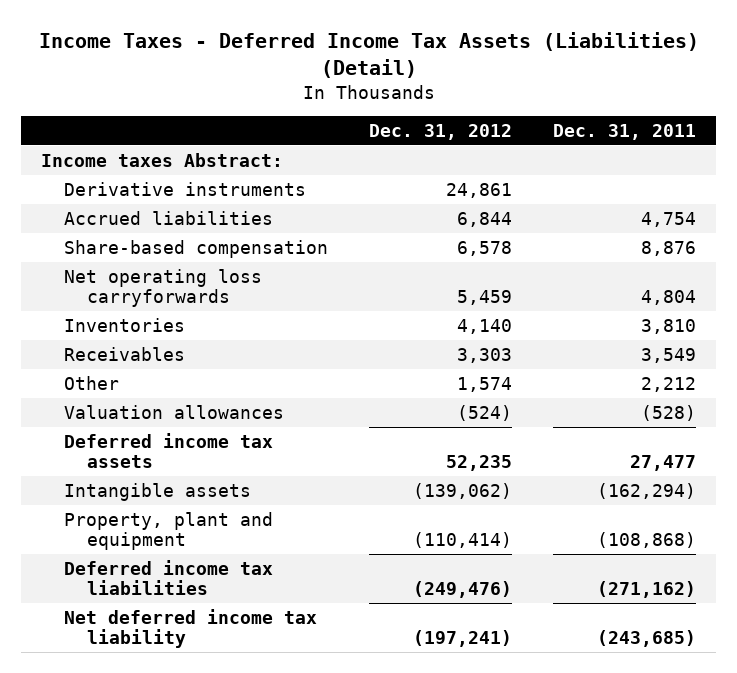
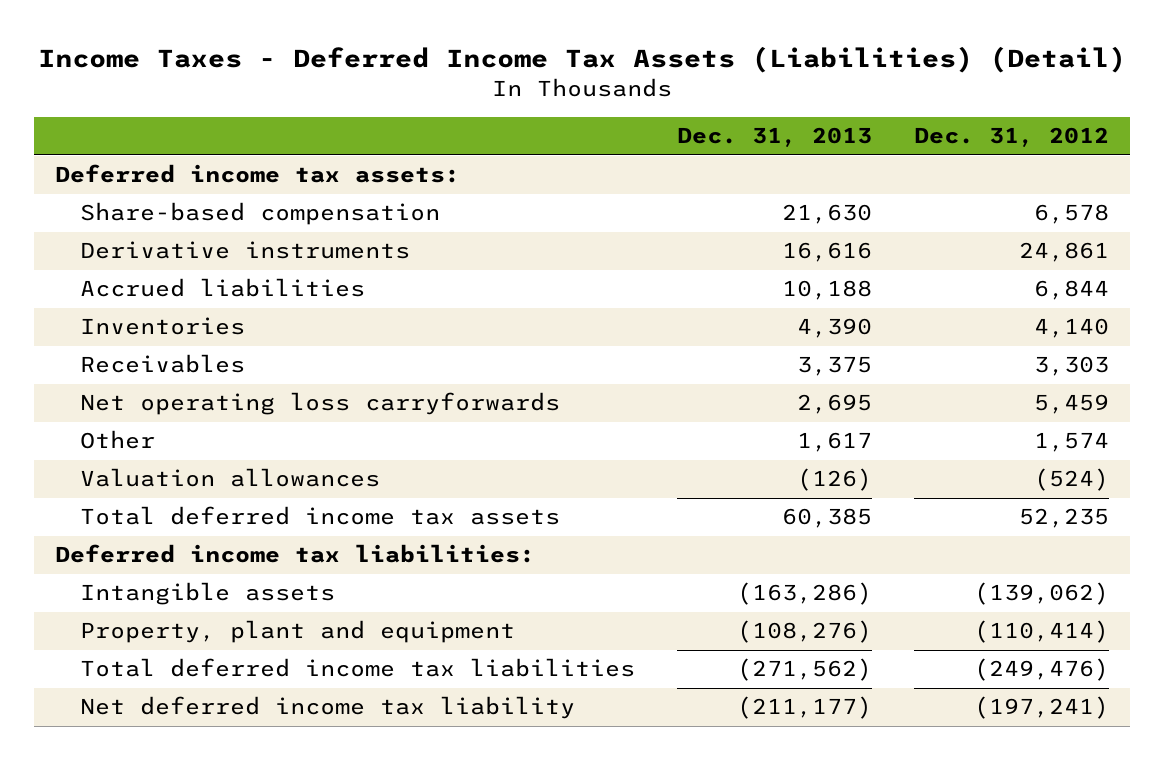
[552,123,696,140] Dec. 31, 2011 -> none
none -> [677,127,873,148] Dec. 31, 2013
[41,152,284,167] Income taxes Abstract: -> none
none -> [55,164,461,184] Deferred income tax assets:
[64,239,329,258] Share-based compensation -> [80,202,441,226] Share-based compensation
[64,268,263,308] Net operating loss carryforwards -> [80,392,561,416] Net operating loss carryforwards
[64,432,274,469] Deferred income tax assets -> [80,506,561,526] Total deferred income tax assets
none -> [55,544,536,564] Deferred income tax liabilities:
[64,559,274,596] Deferred income tax liabilities -> [80,658,636,678] Total deferred income tax liabilities

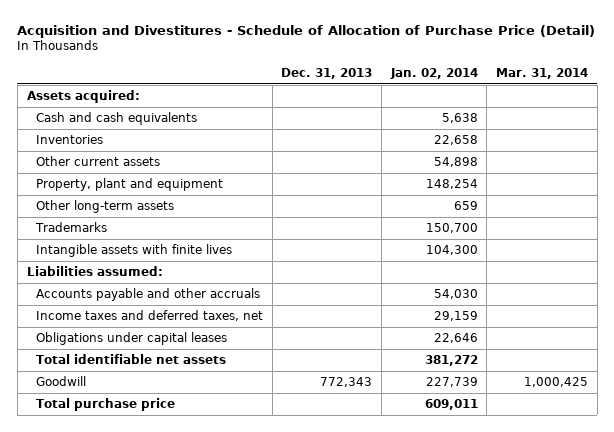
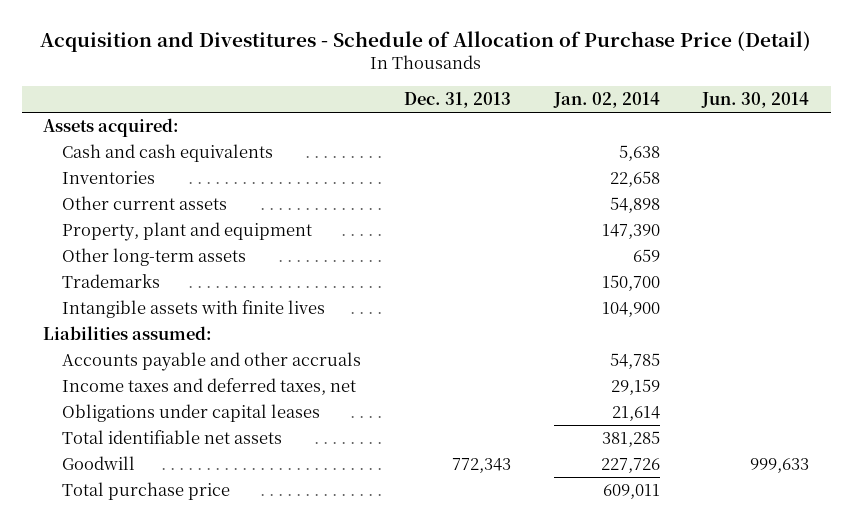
[495,67,588,79] Mar. 31, 2014 -> none
none -> [701,91,810,108] Jun. 30, 2014
[425,179,478,190] 148,254 -> [601,224,660,240] 147,390
[425,245,478,256] 104,300 -> [601,302,660,318] 104,900
[433,289,478,300] 54,030 -> [609,353,660,370] 54,785
[433,333,478,344] 22,646 -> [611,406,660,422] 21,614
[424,355,478,367] 381,272 -> [601,431,660,448] 381,285
[425,377,478,388] 227,739 -> [600,458,660,474] 227,726

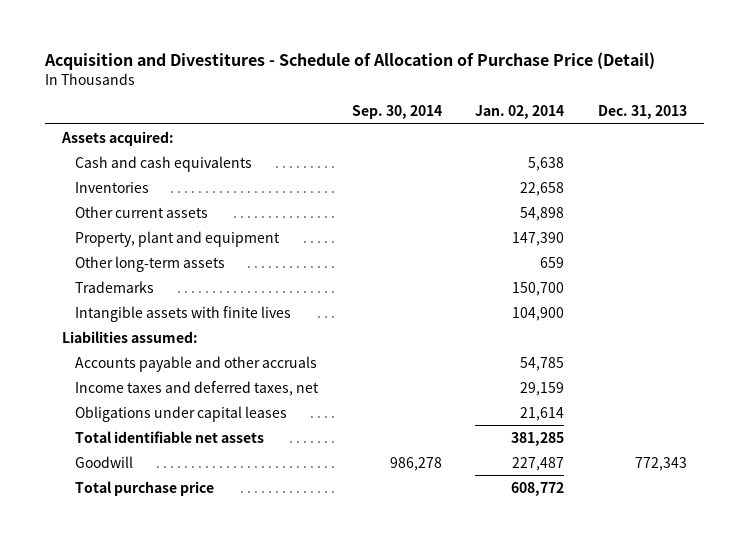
[701,91,810,108] Jun. 30, 2014 -> none
none -> [351,105,442,120] Sep. 30, 2014
[600,458,660,474] 227,726 -> [512,456,565,471] 227,487
[602,484,660,500] 609,011 -> [511,481,565,496] 608,772

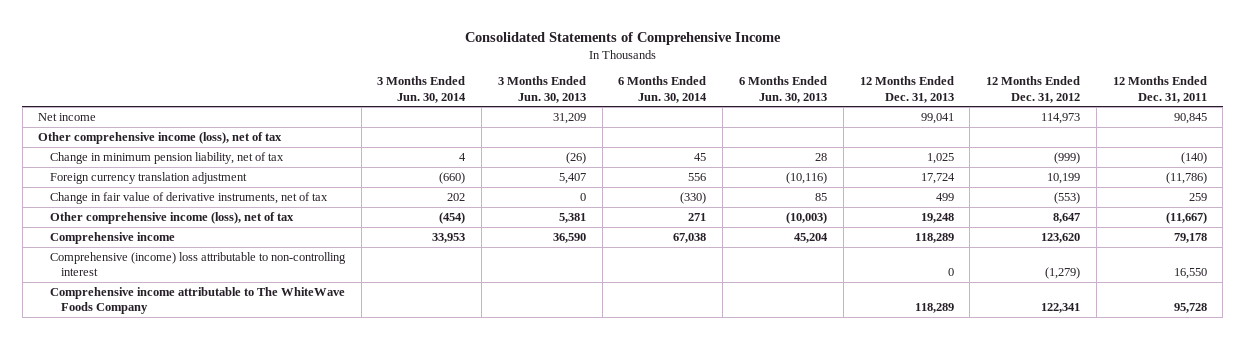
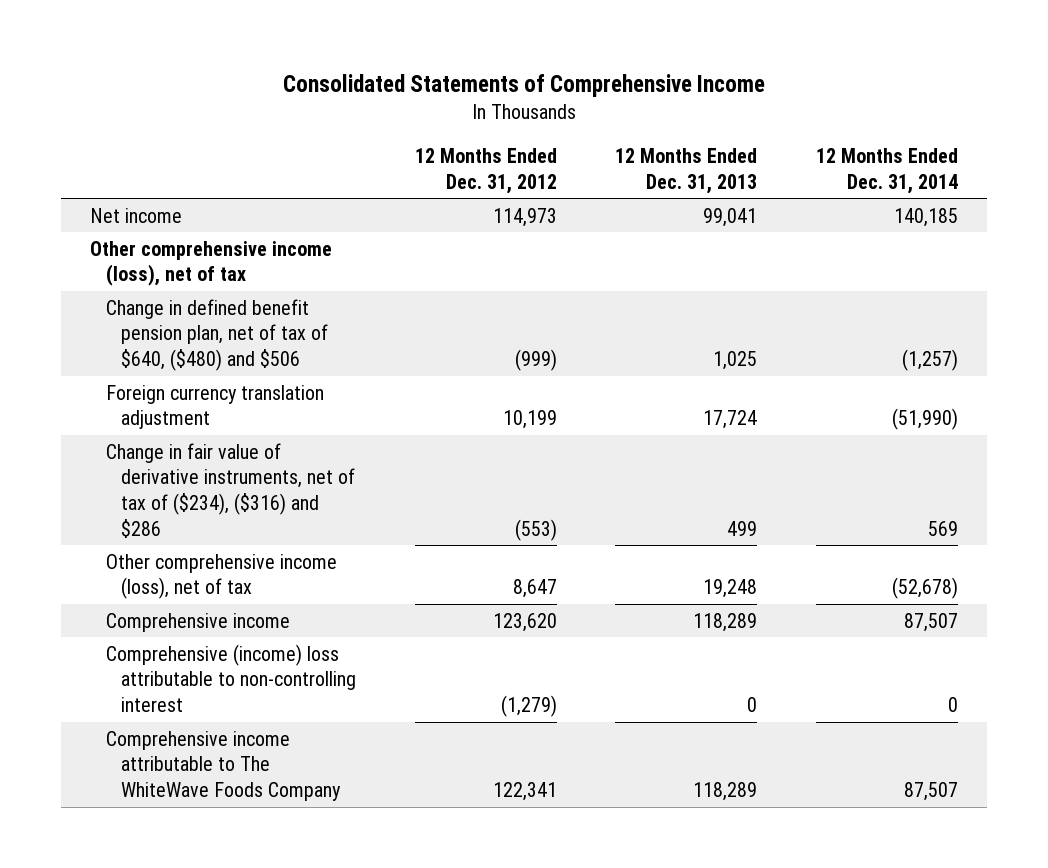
[377,76,467,103] 3 Months Ended Jun. 30, 2014 -> none
[497,76,586,103] 3 Months Ended Jun. 30, 2013 -> none
[618,76,708,103] 6 Months Ended Jun. 30, 2014 -> none
[739,76,828,103] 6 Months Ended Jun. 30, 2013 -> none
[1112,76,1207,103] 12 Months Ended Dec. 31, 2011 -> none
none -> [815,148,958,194] 12 Months Ended Dec. 31, 2014
[49,152,284,165] Change in minimum pension liability, net of tax -> [105,298,329,372] Change in defined benefit pension plan, net of tax of $640, ($480) and $506
[49,192,328,205] Change in fair value of derivative instruments, net of tax -> [105,442,356,539] Change in fair value of derivative instruments, net of tax of ($234), ($316) and $286

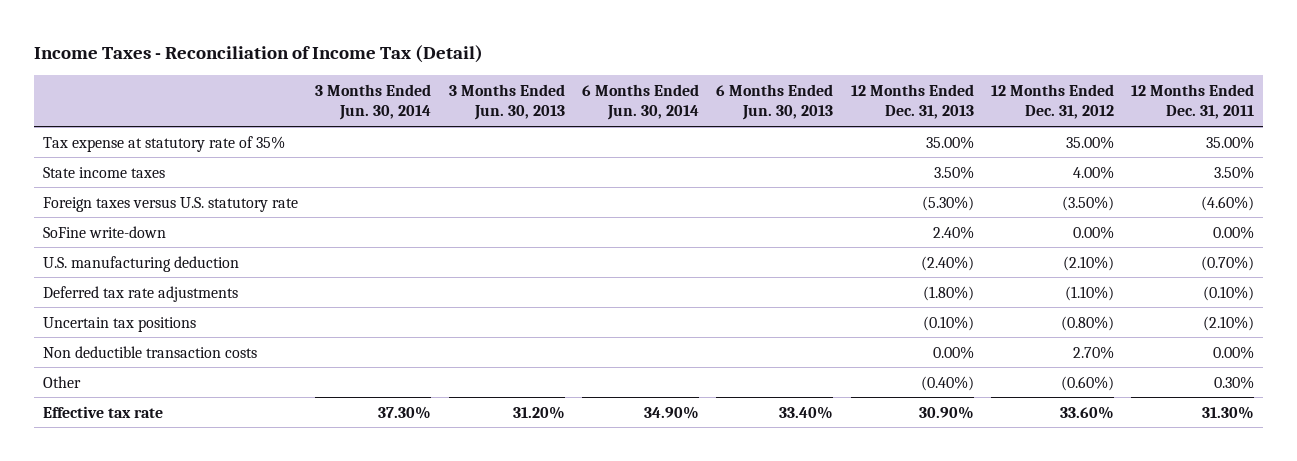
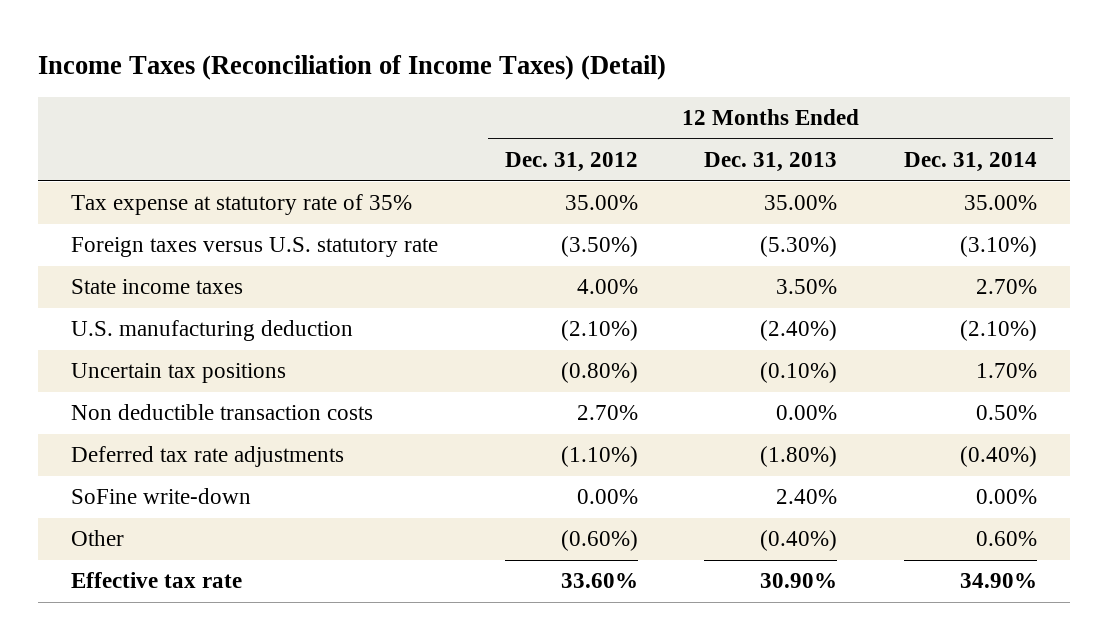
[34,45,484,64] Income Taxes - Reconciliation of Income Tax (Detail) -> [38,54,667,80] Income Taxes (Reconciliation of Income Taxes) (Detail)
[315,83,432,121] 3 Months Ended Jun. 30, 2014 -> none
[448,83,565,121] 3 Months Ended Jun. 30, 2013 -> none
[581,83,699,121] 6 Months Ended Jun. 30, 2014 -> none
[716,83,834,121] 6 Months Ended Jun. 30, 2013 -> none
[1131,83,1255,120] 12 Months Ended Dec. 31, 2011 -> none
none -> [903,152,1037,173] Dec. 31, 2014
[42,166,165,178] State income taxes -> [71,279,244,295] State income taxes
[42,285,238,302] Deferred tax rate adjustments -> [71,446,345,468] Deferred tax rate adjustments
[42,225,166,238] SoFine write-down -> [71,488,252,505] SoFine write-down

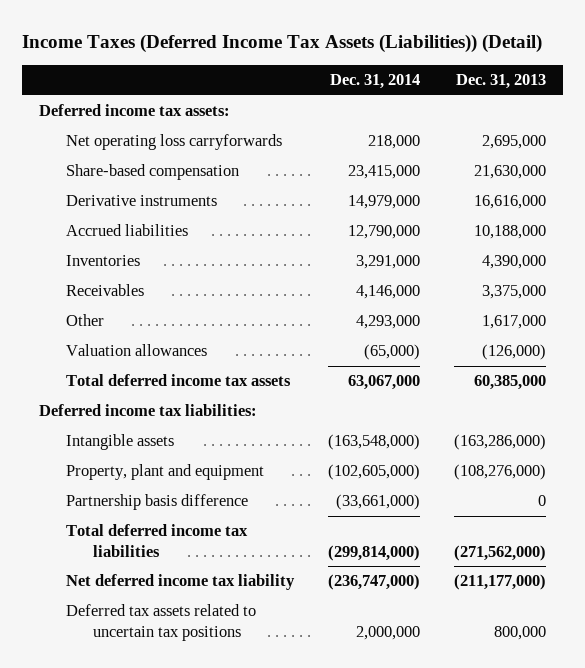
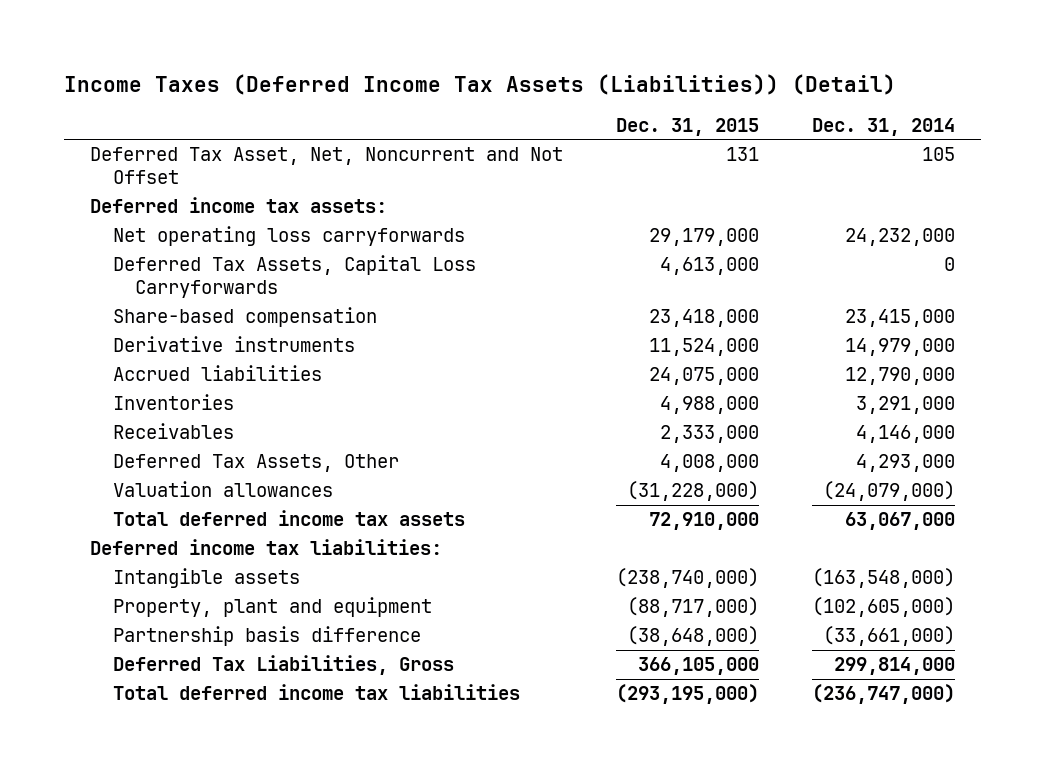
[455,74,546,90] Dec. 31, 2013 -> none
none -> [616,117,760,136] Dec. 31, 2015
none -> [90,147,564,184] Deferred Tax Asset, Net, Noncurrent and Not Offset
[367,135,420,150] 218,000 -> [844,228,955,247] 24,232,000
none -> [112,255,476,298] Deferred Tax Assets, Capital Loss Carryforwards
[65,314,104,327] Other -> [112,454,399,473] Deferred Tax Assets, Other
[363,344,420,361] (65,000) -> [822,481,955,502] (24,079,000)
[65,574,295,591] Net deferred income tax liability -> none
[65,604,256,641] Deferred tax assets related to uncertain tax positions -> none
none -> [112,655,454,676] Deferred Tax Liabilities, Gross
[327,544,420,561] (299,814,000) -> [811,684,955,705] (236,747,000)

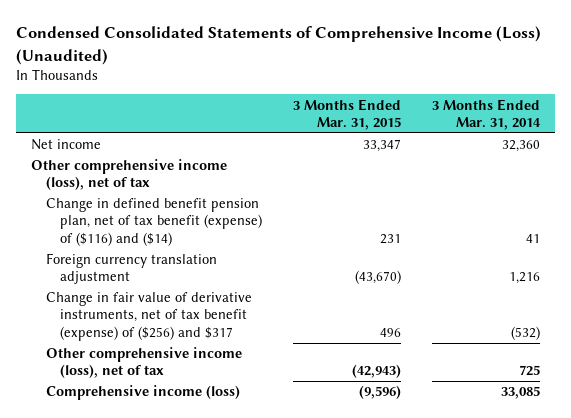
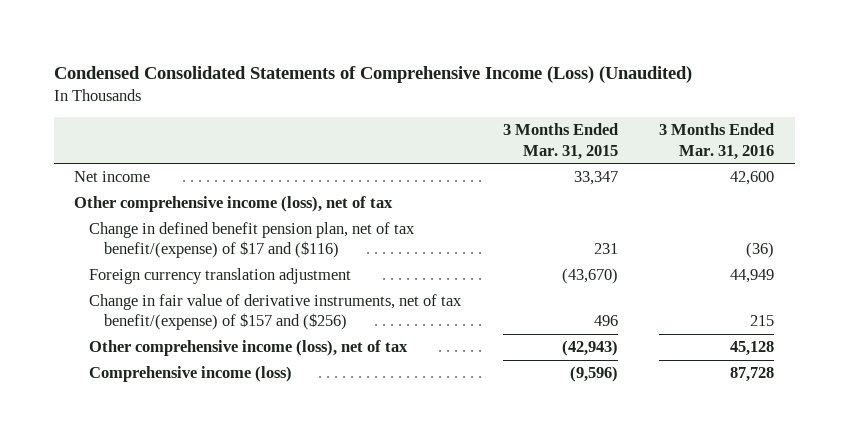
[431,98,541,130] 3 Months Ended Mar. 31, 2014 -> none
none -> [658,123,774,160] 3 Months Ended Mar. 31, 2016
[45,198,263,246] Change in defined benefit pension plan, net of tax benefit (expense) of ($116) and ($14) -> [89,222,416,259] Change in defined benefit pension plan, net of tax benefit/(expense) of $17 and ($116)
[45,292,252,341] Change in fair value of derivative instruments, net of tax benefit (expense) of ($256) and $317 -> [89,294,463,331] Change in fair value of derivative instruments, net of tax benefit/(expense) of $157 and ($256)

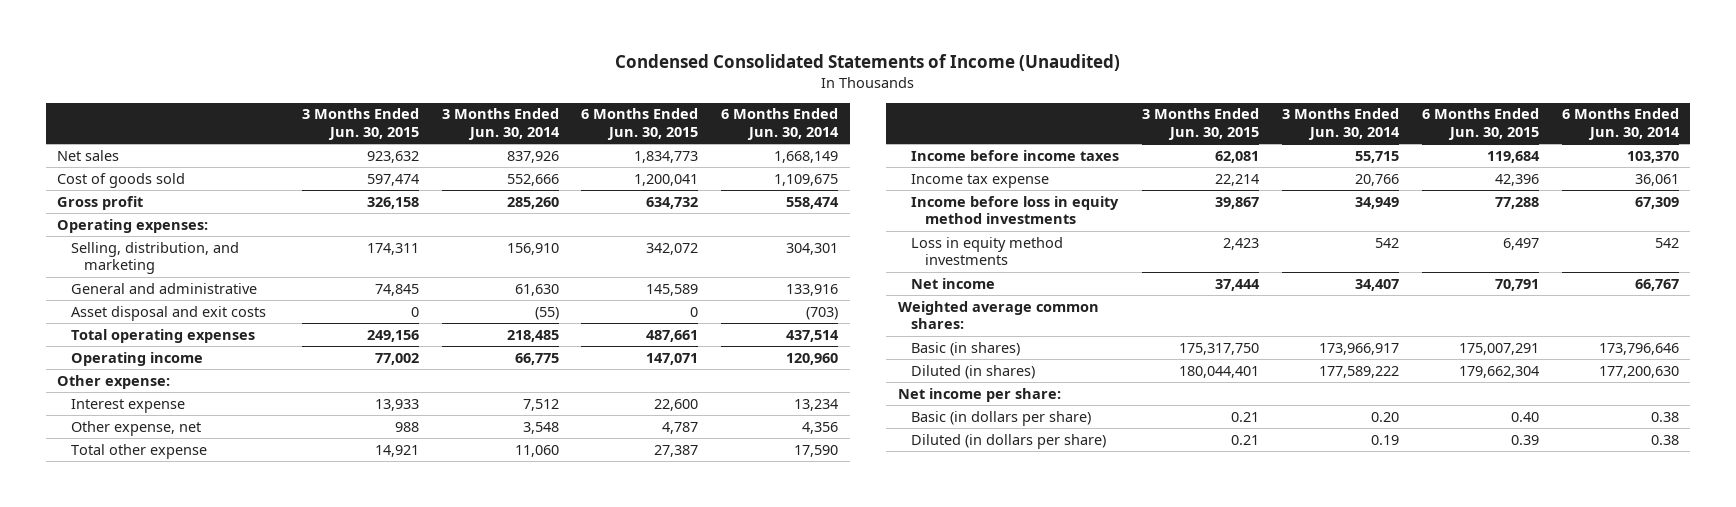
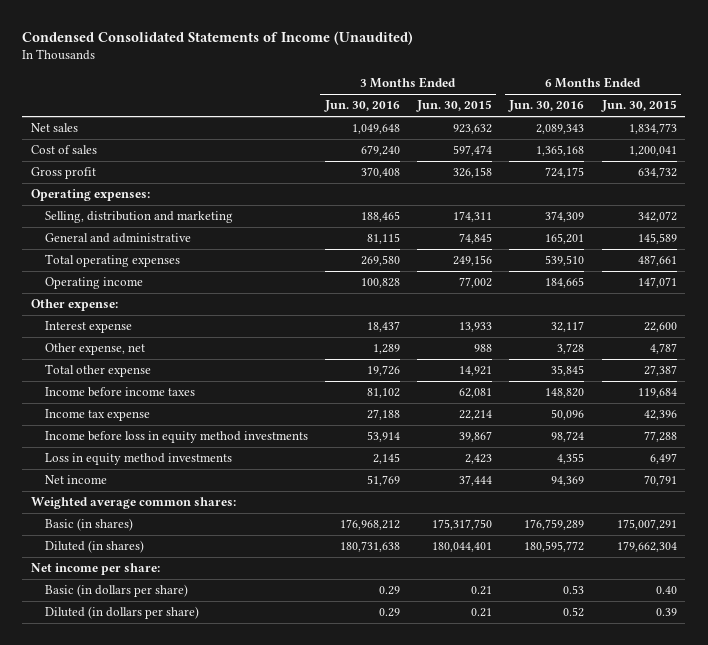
[441,108,560,141] 3 Months Ended Jun. 30, 2014 -> none
[721,108,840,141] 6 Months Ended Jun. 30, 2014 -> none
none -> [323,100,400,113] Jun. 30, 2016
none -> [508,100,585,113] Jun. 30, 2016
[57,172,186,188] Cost of goods sold -> [30,145,97,155] Cost of sales
[70,241,239,275] Selling, distribution, and marketing -> [44,211,233,224] Selling, distribution and marketing
[70,305,266,321] Asset disposal and exit costs -> none

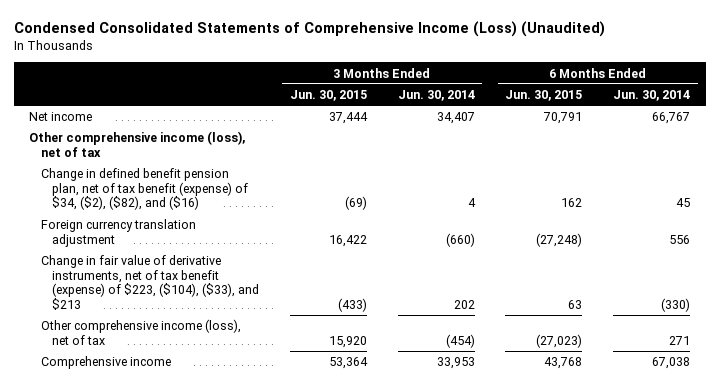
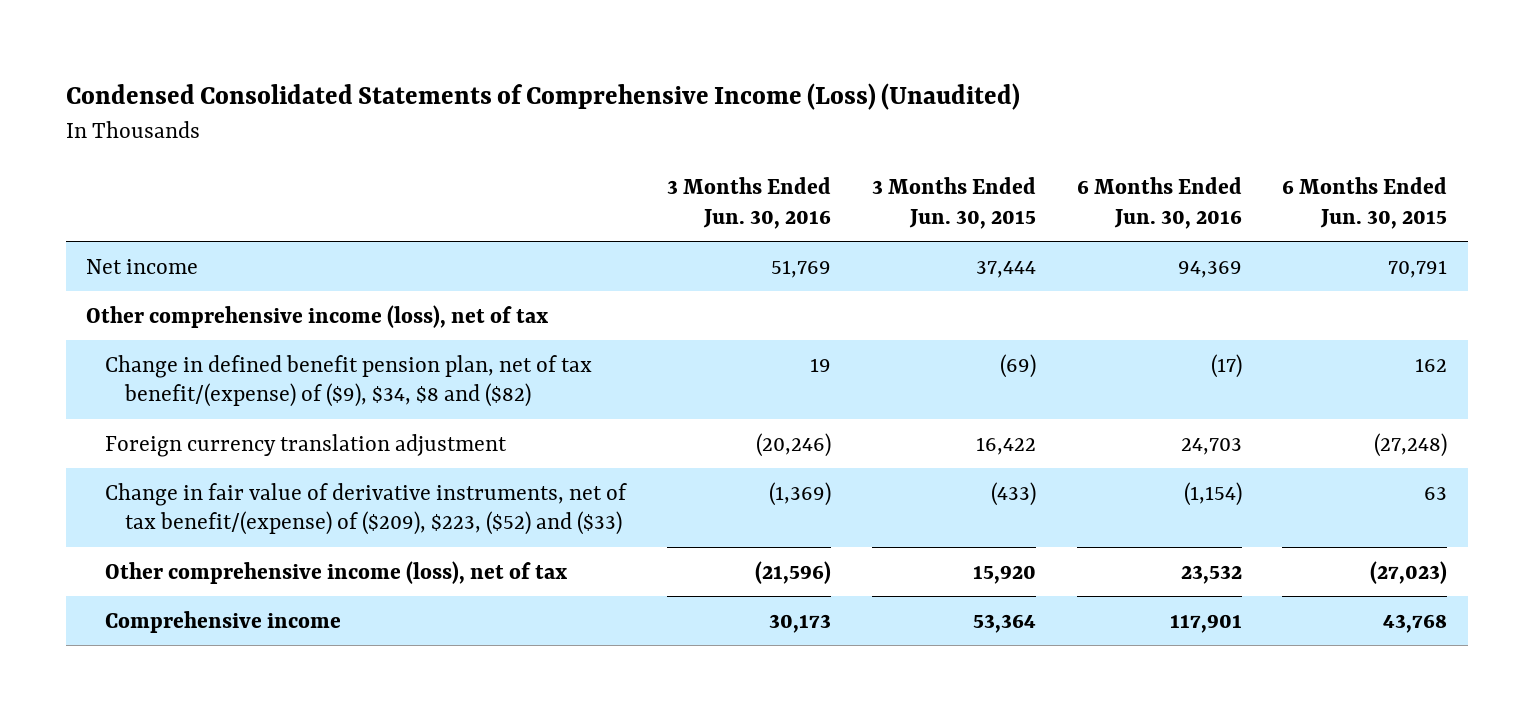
[397,89,475,101] Jun. 30, 2014 -> none
[613,89,691,101] Jun. 30, 2014 -> none
none -> [667,177,832,229] 3 Months Ended Jun. 30, 2016
none -> [1076,177,1242,229] 6 Months Ended Jun. 30, 2016
[40,168,249,211] Change in defined benefit pension plan, net of tax benefit (expense) of $34, ($2), ($82), and ($16) -> [105,354,593,408] Change in defined benefit pension plan, net of tax benefit/(expense) of ($9), $34, $8 and ($82)
[40,255,260,311] Change in fair value of derivative instruments, net of tax benefit (expense) of $223, ($104), ($33), and $213 -> [105,482,628,536] Change in fair value of derivative instruments, net of tax benefit/(expense) of ($209), $223, ($52) and ($33)

